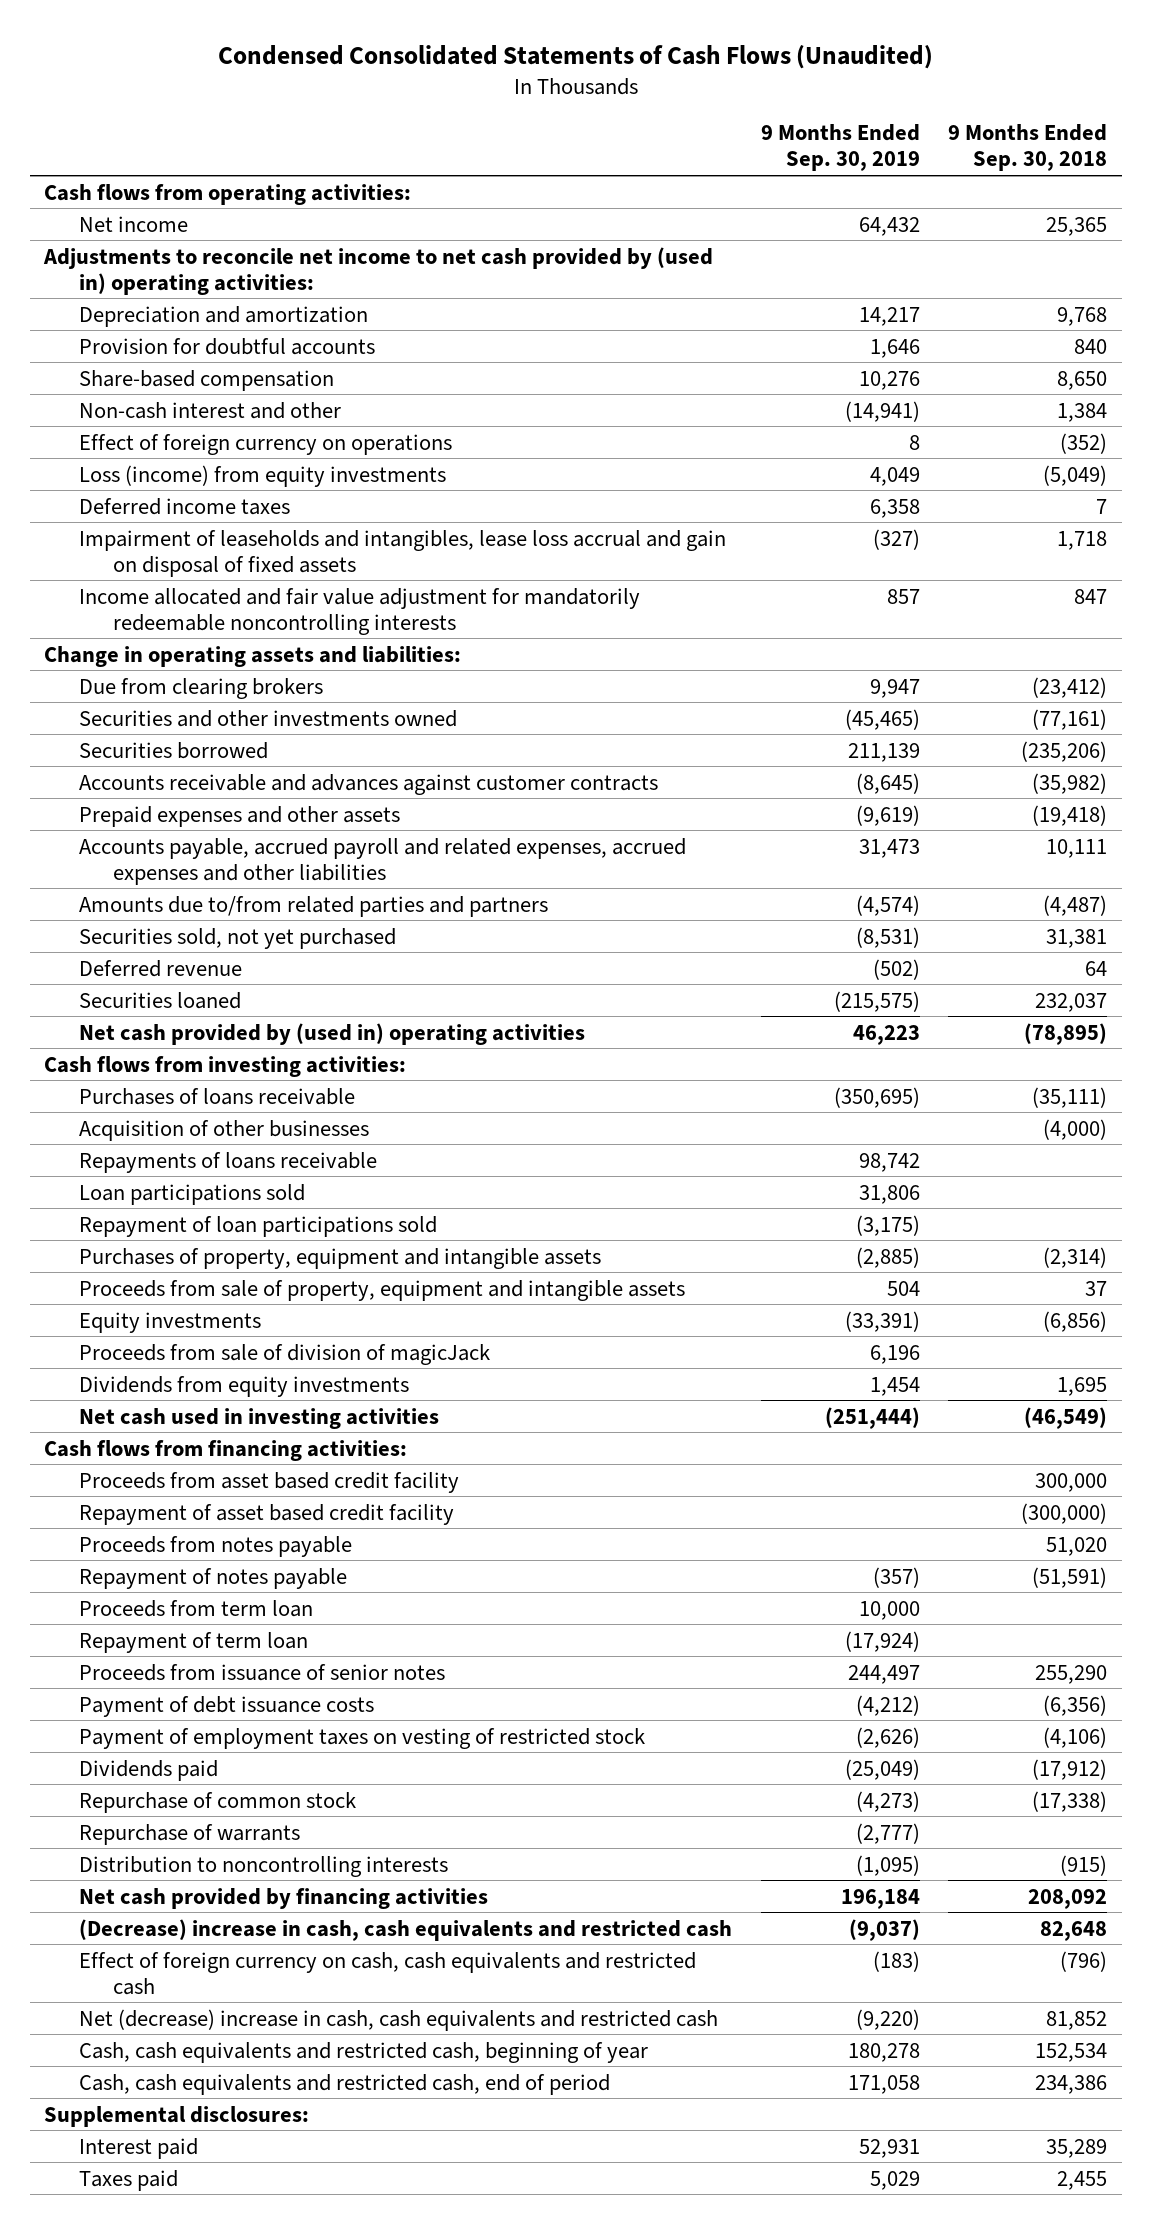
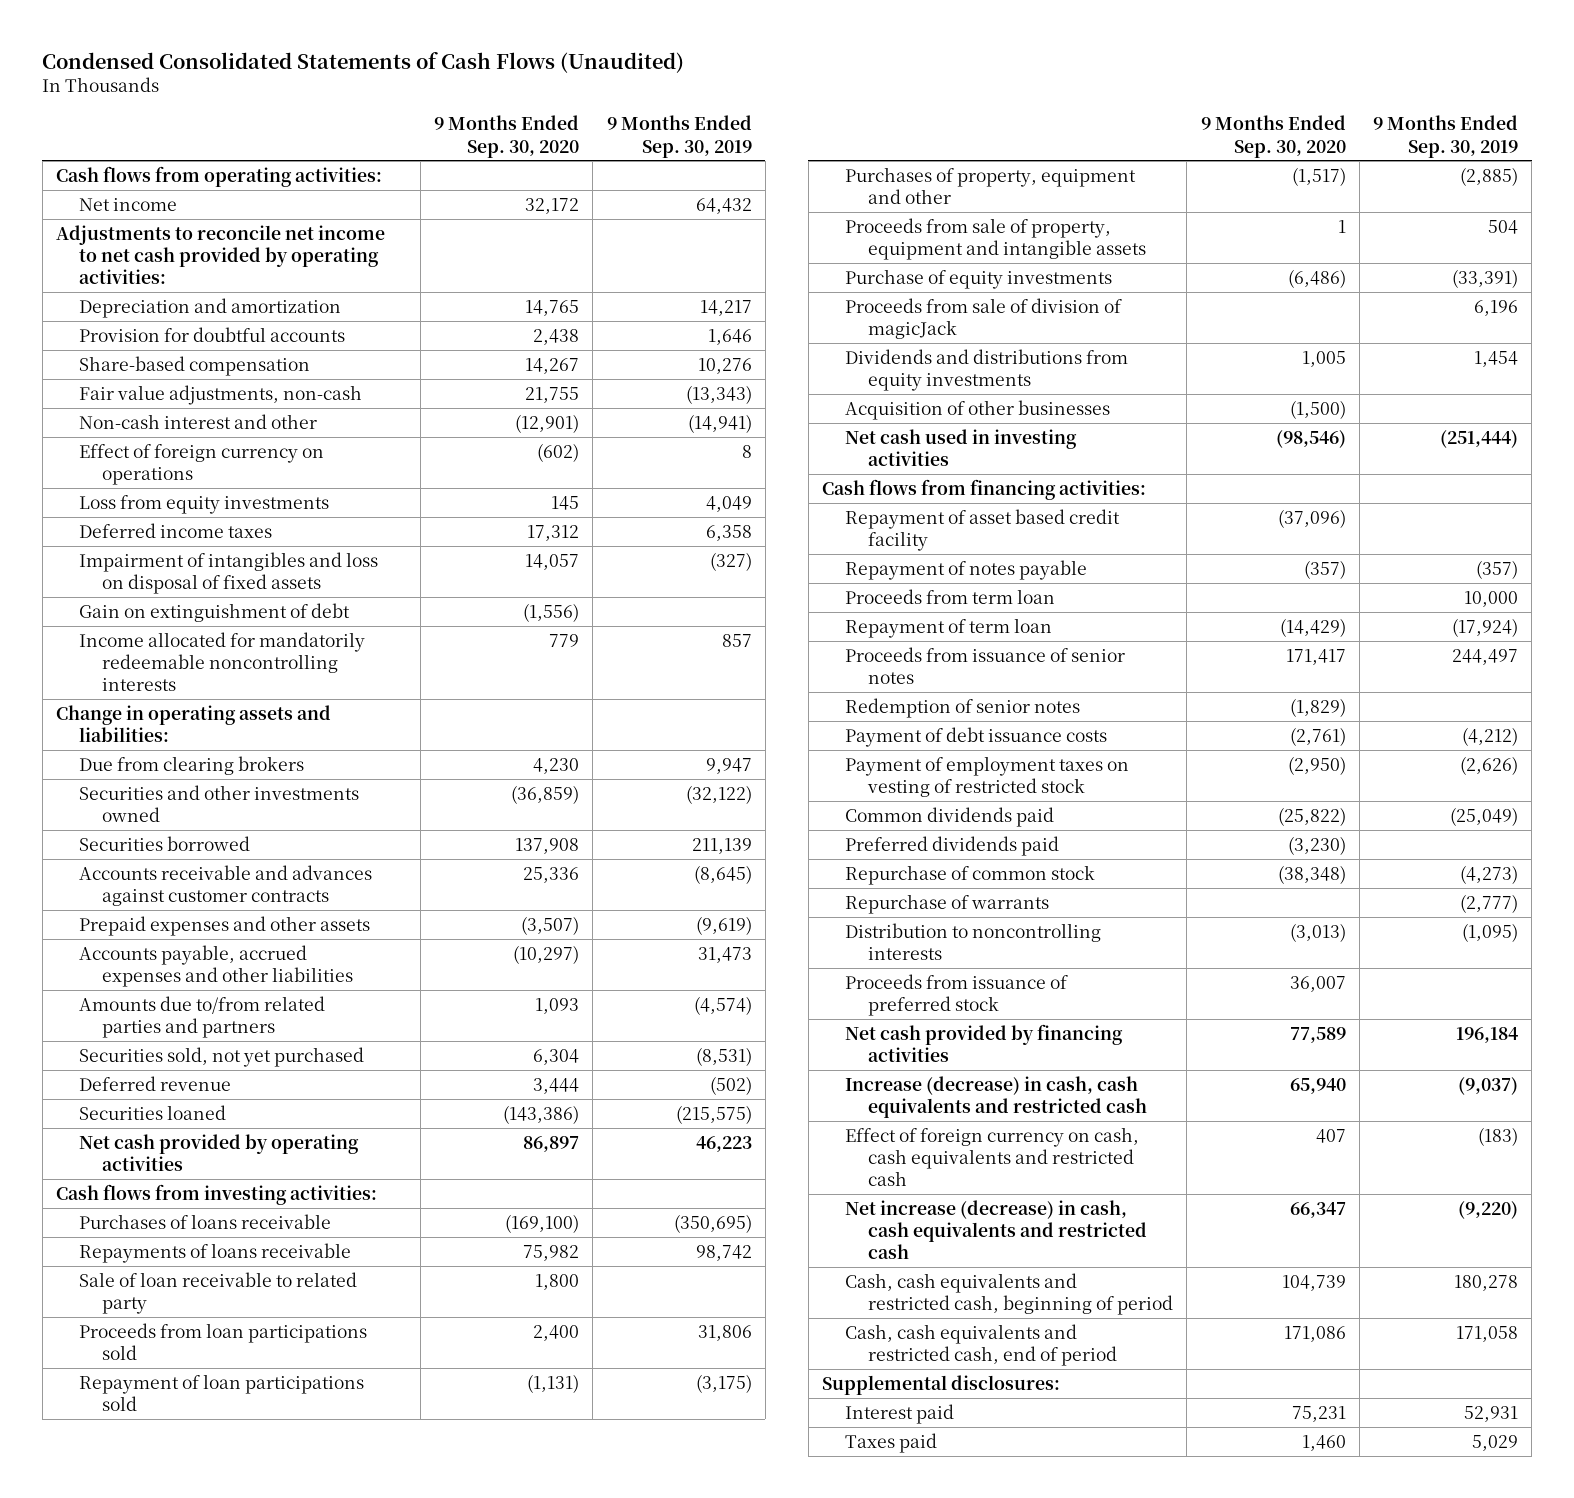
[948,124,1108,172] 9 Months Ended Sep. 30, 2018 -> none
none -> [434,115,580,158] 9 Months Ended Sep. 30, 2020
[43,246,714,295] Adjustments to reconcile net income to net cash provided by (used in) operating activities: -> [55,224,385,285] Adjustments to reconcile net income to net cash provided by operating activities:
none -> [78,384,362,405] Fair value adjustments, non-cash
[78,464,446,487] Loss (income) from equity investments -> [78,494,329,514] Loss from equity investments
[78,529,726,577] Impairment of leaseholds and intangibles, lease loss accrual and gain on disposal of fixed assets -> [78,551,378,594] Impairment of intangibles and loss on disposal of fixed assets
none -> [78,602,350,622] Gain on extinguishment of debt
[78,587,640,635] Income allocated and fair value adjustment for mandatorily redeemable noncontrolling interests -> [78,631,365,692] Income allocated for mandatorily redeemable noncontrolling interests
[844,708,920,730] (45,465) -> [685,784,752,804] (32,122)
[78,837,686,885] Accounts payable, accrued payroll and related expenses, accrued expenses and other liabilities -> [78,944,353,987] Accounts payable, accrued expenses and other liabilities
[78,1022,585,1045] Net cash provided by (used in) operating activities -> [78,1133,359,1171] Net cash provided by operating activities
none -> [78,1271,357,1314] Sale of loan receivable to related party
[78,1183,305,1205] Loan participations sold -> [78,1322,367,1360] Proceeds from loan participations sold
[78,1247,601,1269] Purchases of property, equipment and intangible assets -> [845,166,1137,204] Purchases of property, equipment and other
[78,1311,261,1333] Equity investments -> [845,268,1113,289] Purchase of equity investments
[78,1375,409,1397] Dividends from equity investments -> [845,348,1129,391] Dividends and distributions from equity investments
[78,1119,369,1141] Acquisition of other businesses -> [845,399,1111,420] Acquisition of other businesses
[78,1471,459,1493] Proceeds from asset based credit facility -> none
[78,1535,352,1557] Proceeds from notes payable -> none
none -> [845,697,1081,718] Redemption of senior notes
[78,1759,218,1781] Dividends paid -> [845,806,1055,827] Common dividends paid
none -> [845,835,1060,856] Preferred dividends paid
none -> [845,973,1069,1016] Proceeds from issuance of preferred stock
[78,1918,732,1941] (Decrease) increase in cash, cash equivalents and restricted cash -> [845,1075,1148,1118] Increase (decrease) in cash, cash equivalents and restricted cash
[78,2008,718,2031] Net (decrease) increase in cash, cash equivalents and restricted cash -> [845,1199,1148,1260] Net increase (decrease) in cash, cash equivalents and restricted cash
[78,2041,648,2063] Cash, cash equivalents and restricted cash, beginning of year -> [845,1272,1174,1315] Cash, cash equivalents and restricted cash, beginning of period

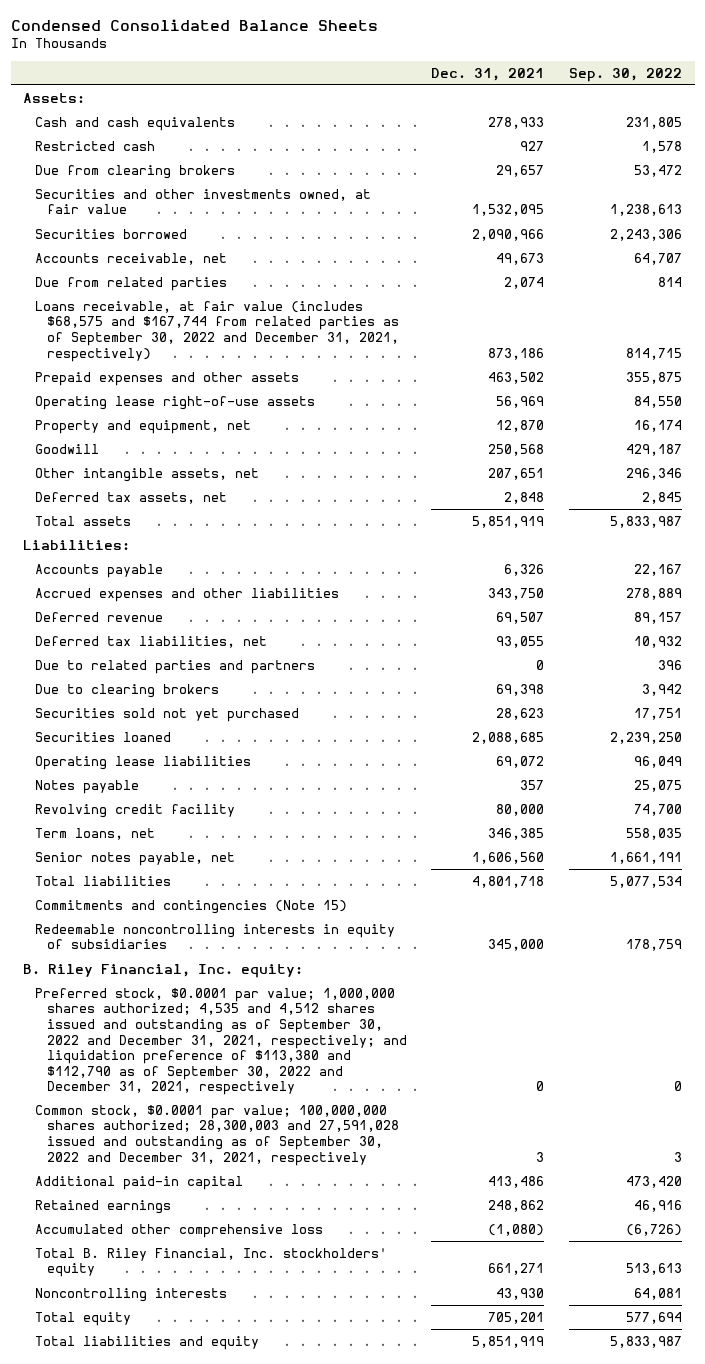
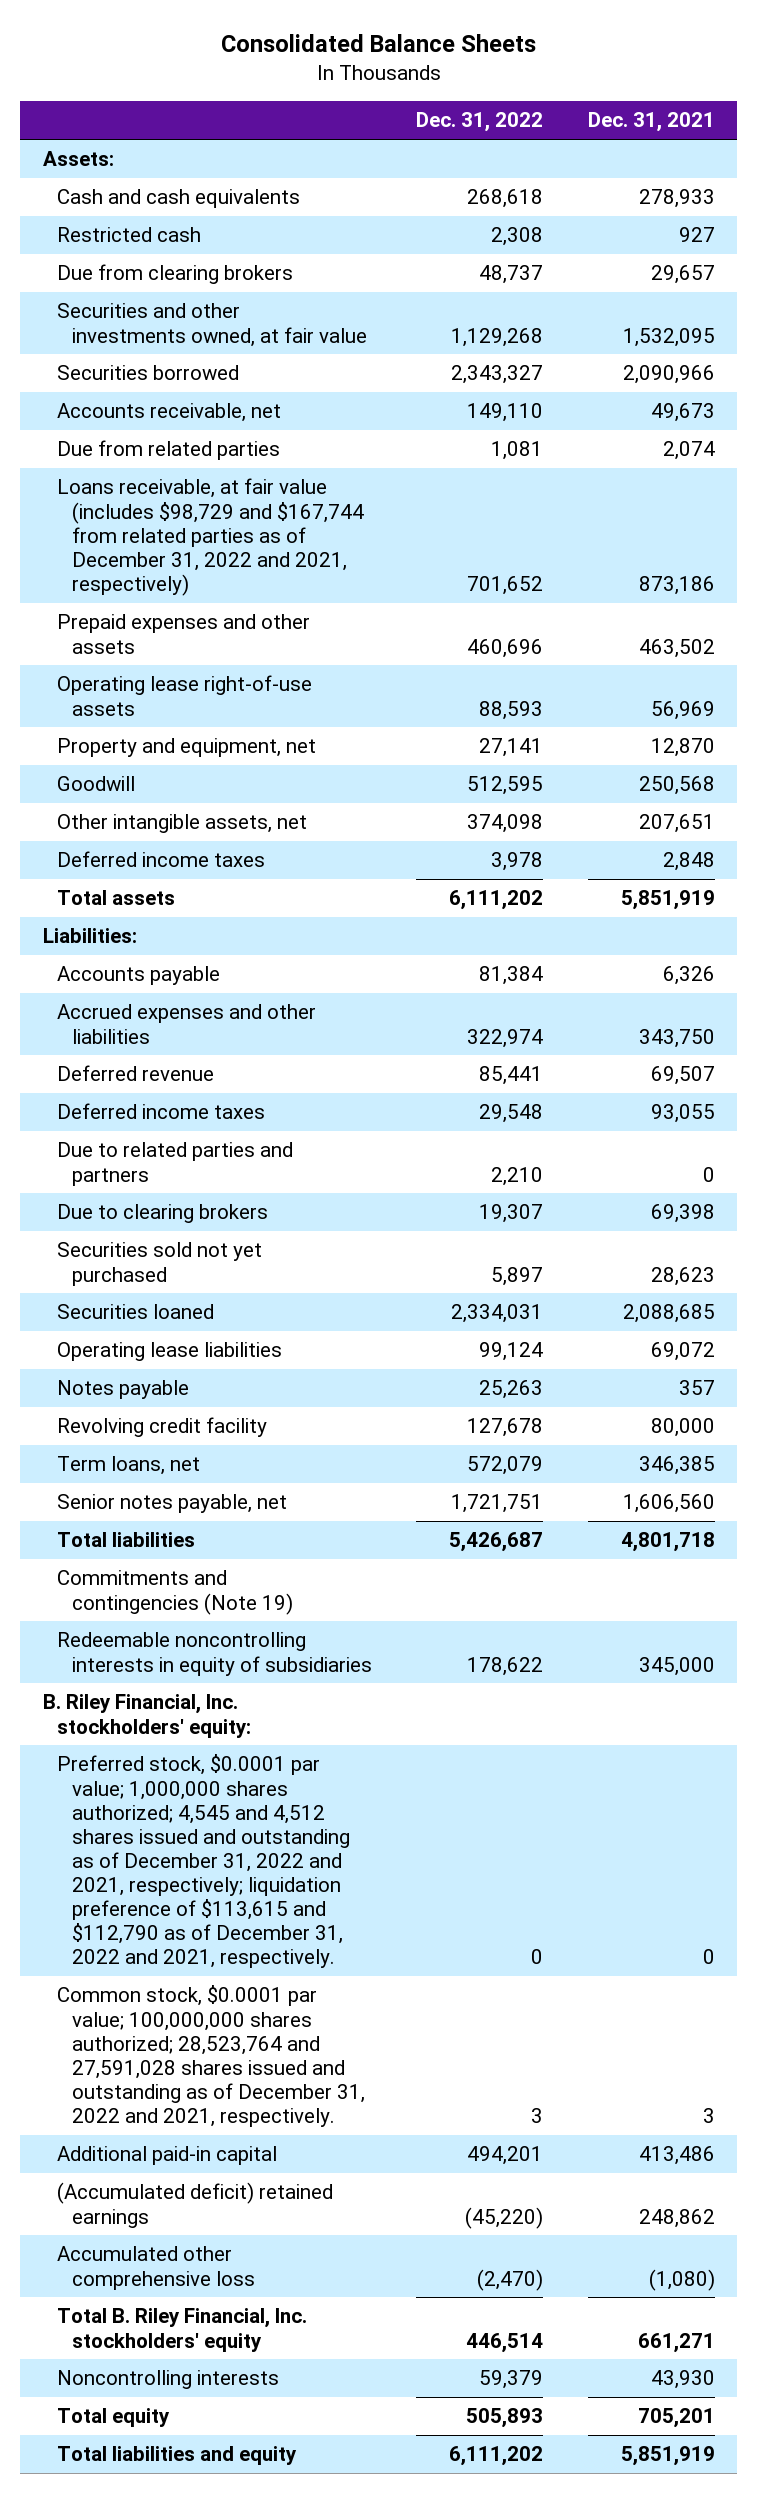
[10,18,378,31] Condensed Consolidated Balance Sheets -> [220,34,536,53] Consolidated Balance Sheets
[569,67,683,82] Sep. 30, 2022 -> none
none -> [416,112,544,133] Dec. 31, 2022
[34,300,399,362] Loans receivable, at fair value (includes $68,575 and $167,744 from related parties as of September 30, 2022 and December 31, 2021, respectively) -> [57,478,364,596] Loans receivable, at fair value (includes $98,729 and $167,744 from related parties as of December 31, 2022 and 2021, respectively)
[34,491,227,504] Deferred tax assets, net -> [57,851,266,868] Deferred income taxes
[34,635,267,648] Deferred tax liabilities, net -> [57,1103,266,1120] Deferred income taxes
[34,899,347,914] Commitments and contingencies (Note 15) -> [57,1570,293,1615] Commitments and contingencies (Note 19)
[23,963,304,978] B. Riley Financial, Inc. equity: -> [42,1694,252,1738] B. Riley Financial, Inc. stockholders' equity:
[34,987,407,1096] Preferred stock, $0.0001 par value; 1,000,000 shares authorized; 4,535 and 4,512 shares issued and outstanding as of September 30, 2022 and December 31, 2021, respectively; and liquidation preference of $113,380 and $112,790 as of September 30, 2022 and December 31, 2021, respectively -> [57,1754,350,1969] Preferred stock, $0.0001 par value; 1,000,000 shares authorized; 4,545 and 4,512 shares issued and outstanding as of December 31, 2022 and 2021, respectively; liquidation preference of $113,615 and $112,790 as of December 31, 2022 and 2021, respectively.
[34,1104,399,1166] Common stock, $0.0001 par value; 100,000,000 shares authorized; 28,300,003 and 27,591,028 issued and outstanding as of September 30, 2022 and December 31, 2021, respectively -> [57,1985,365,2127] Common stock, $0.0001 par value; 100,000,000 shares authorized; 28,523,764 and 27,591,028 shares issued and outstanding as of December 31, 2022 and 2021, respectively.
[34,1199,171,1214] Retained earnings -> [57,2182,334,2228] (Accumulated deficit) retained earnings

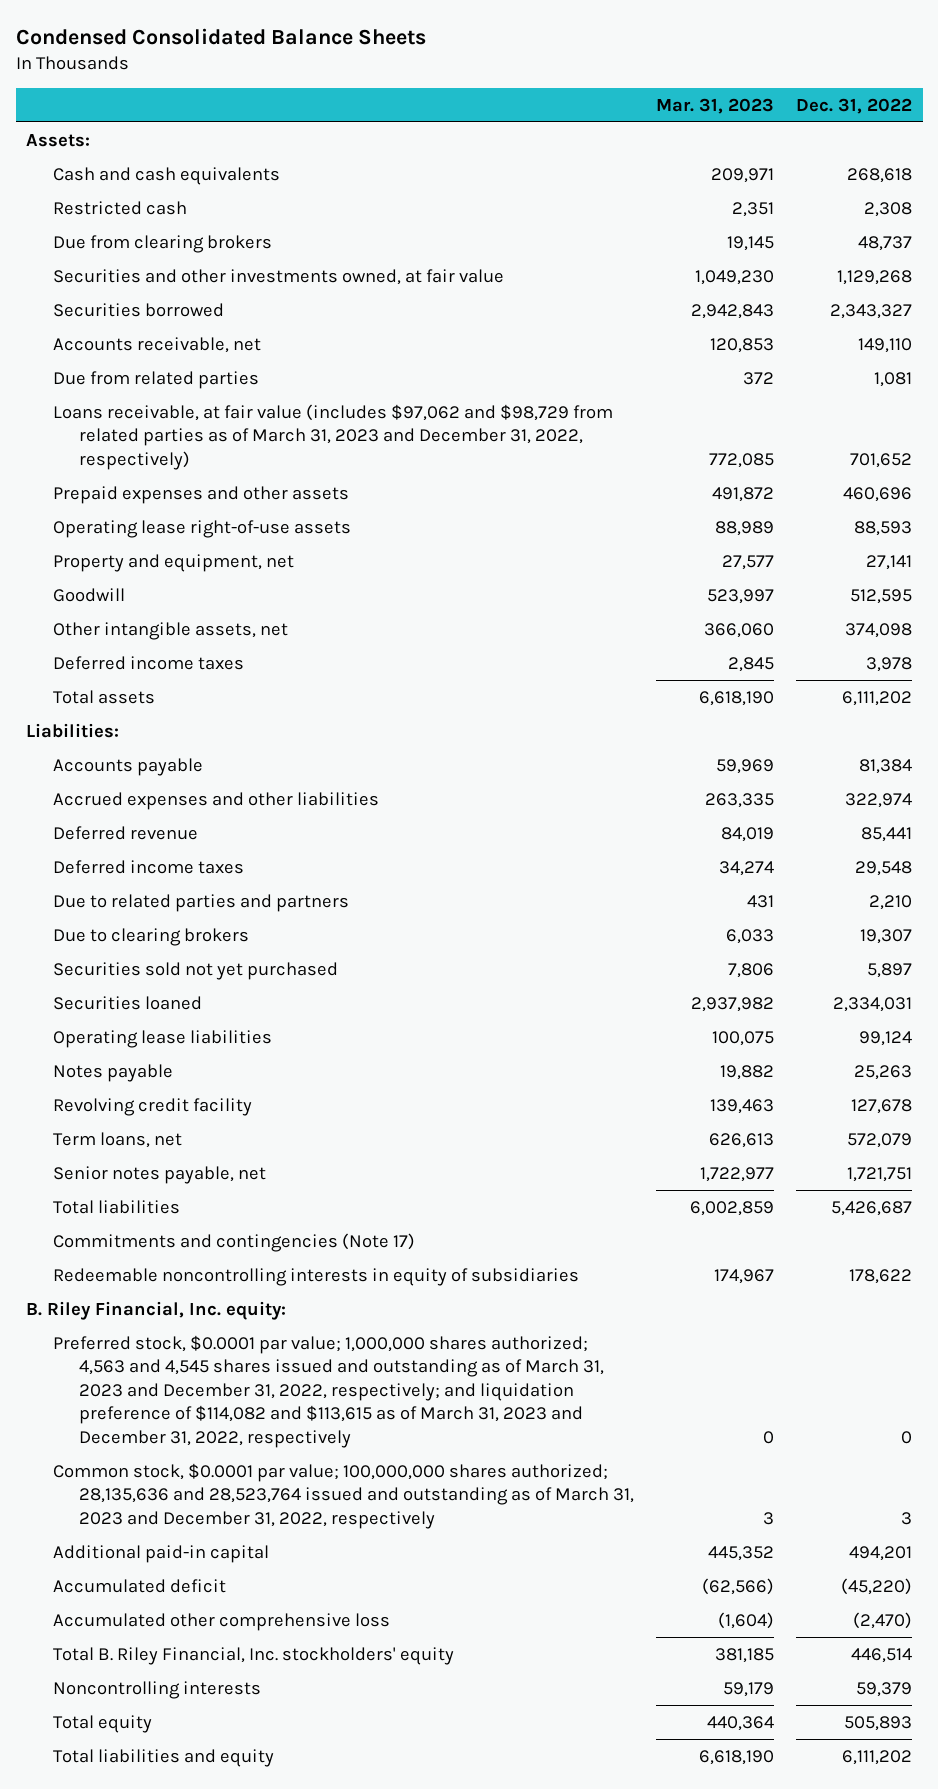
[220,34,536,53] Consolidated Balance Sheets -> [15,28,426,46] Condensed Consolidated Balance Sheets
[587,112,715,133] Dec. 31, 2021 -> none
none -> [655,97,774,114] Mar. 31, 2023
[57,478,364,596] Loans receivable, at fair value (includes $98,729 and $167,744 from related parties as of December 31, 2022 and 2021, respectively) -> [52,403,613,470] Loans receivable, at fair value (includes $97,062 and $98,729 from related parties as of March 31, 2023 and December 31, 2022, respectively)
[57,1570,293,1615] Commitments and contingencies (Note 19) -> [52,1232,415,1252] Commitments and contingencies (Note 17)
[42,1694,252,1738] B. Riley Financial, Inc. stockholders' equity: -> [26,1300,287,1320] B. Riley Financial, Inc. equity:
[57,1754,350,1969] Preferred stock, $0.0001 par value; 1,000,000 shares authorized; 4,545 and 4,512 shares issued and outstanding as of December 31, 2022 and 2021, respectively; liquidation preference of $113,615 and $112,790 as of December 31, 2022 and 2021, respectively. -> [52,1334,604,1448] Preferred stock, $0.0001 par value; 1,000,000 shares authorized; 4,563 and 4,545 shares issued and outstanding as of March 31, 2023 and December 31, 2022, respectively; and liquidation preference of $114,082 and $113,615 as of March 31, 2023 and December 31, 2022, respectively
[57,1985,365,2127] Common stock, $0.0001 par value; 100,000,000 shares authorized; 28,523,764 and 27,591,028 shares issued and outstanding as of December 31, 2022 and 2021, respectively. -> [52,1462,634,1529] Common stock, $0.0001 par value; 100,000,000 shares authorized; 28,135,636 and 28,523,764 issued and outstanding as of March 31, 2023 and December 31, 2022, respectively
[57,2182,334,2228] (Accumulated deficit) retained earnings -> [52,1578,226,1593] Accumulated deficit

